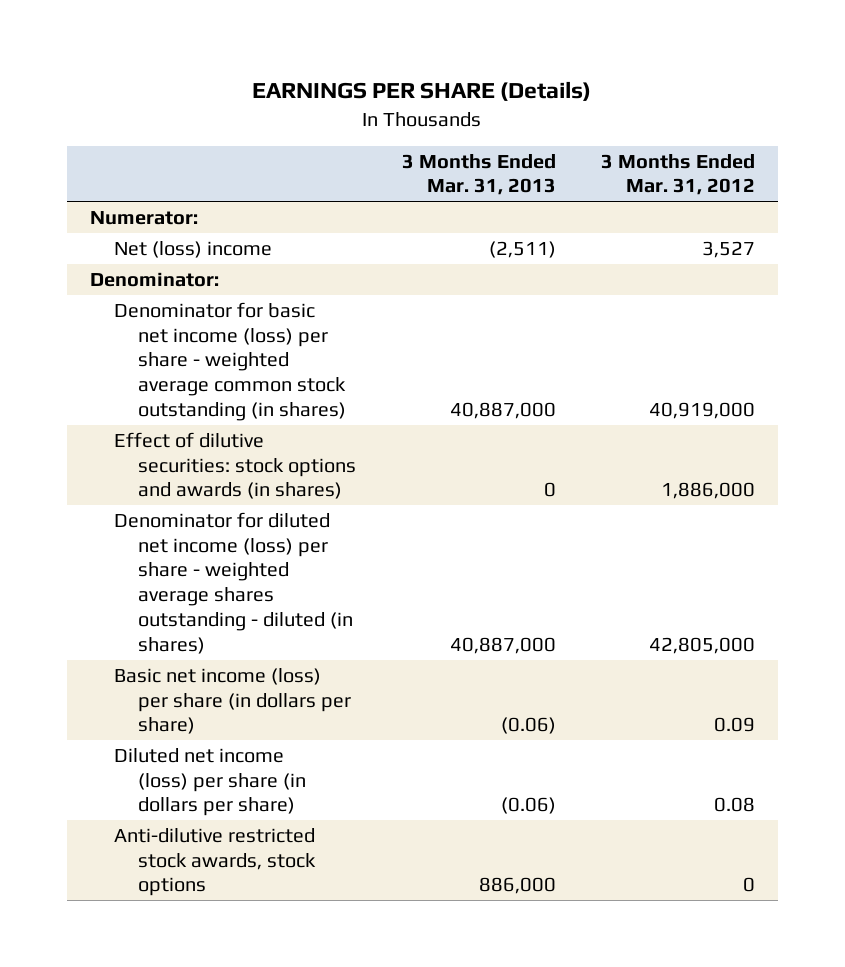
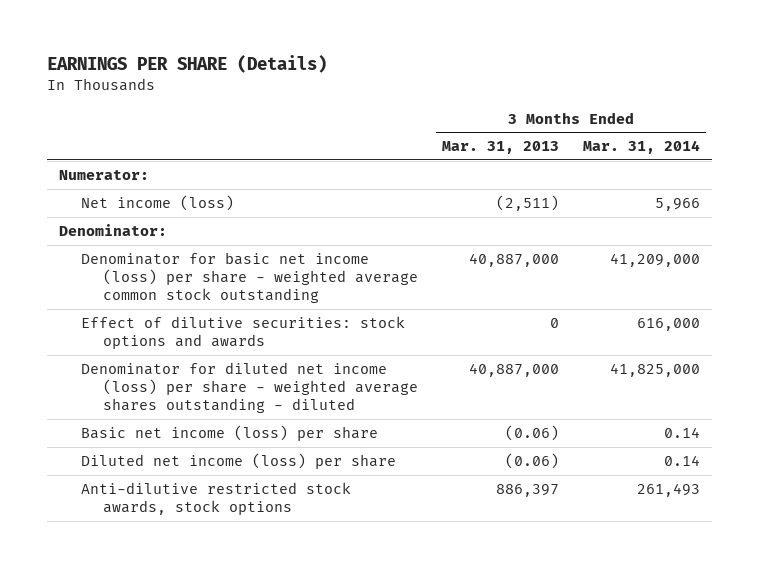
[600,153,755,196] 3 Months Ended Mar. 31, 2012 -> none
none -> [582,140,700,155] Mar. 31, 2014
[113,240,272,258] Net (loss) income -> [81,194,235,211] Net income (loss)
[113,301,347,422] Denominator for basic net income (loss) per share - weighted average common stock outstanding (in shares) -> [81,251,419,304] Denominator for basic net income (loss) per share - weighted average common stock outstanding
[113,431,357,500] Effect of dilutive securities: stock options and awards (in shares) -> [81,315,406,350] Effect of dilutive securities: stock options and awards
[113,511,354,654] Denominator for diluted net income (loss) per share - weighted average shares outstanding - diluted (in shares) -> [81,361,419,414] Denominator for diluted net income (loss) per share - weighted average shares outstanding - diluted
[113,667,352,735] Basic net income (loss) per share (in dollars per share) -> [81,424,379,441] Basic net income (loss) per share
[113,747,307,817] Diluted net income (loss) per share (in dollars per share) -> [81,452,397,469] Diluted net income (loss) per share
[478,877,556,895] 886,000 -> [496,483,560,497] 886,397

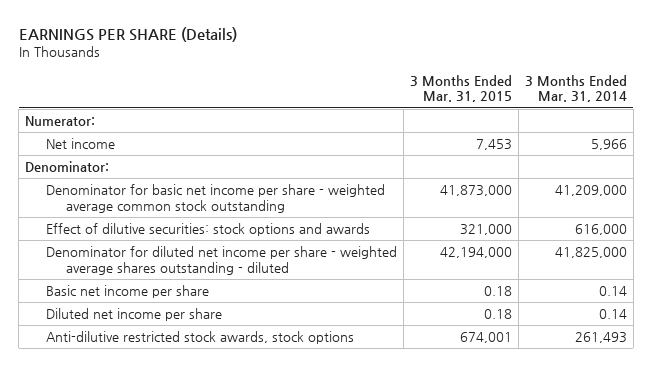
[442,141,560,155] Mar. 31, 2013 -> none
none -> [409,74,512,103] 3 Months Ended Mar. 31, 2015
[81,194,235,211] Net income (loss) -> [45,138,115,150] Net income
[81,251,419,304] Denominator for basic net income (loss) per share - weighted average common stock outstanding -> [45,184,385,213] Denominator for basic net income per share - weighted average common stock outstanding
[81,361,419,414] Denominator for diluted net income (loss) per share - weighted average shares outstanding - diluted -> [45,246,397,275] Denominator for diluted net income per share - weighted average shares outstanding - diluted
[81,424,379,441] Basic net income (loss) per share -> [45,285,209,299] Basic net income per share
[81,452,397,469] Diluted net income (loss) per share -> [45,308,222,322] Diluted net income per share

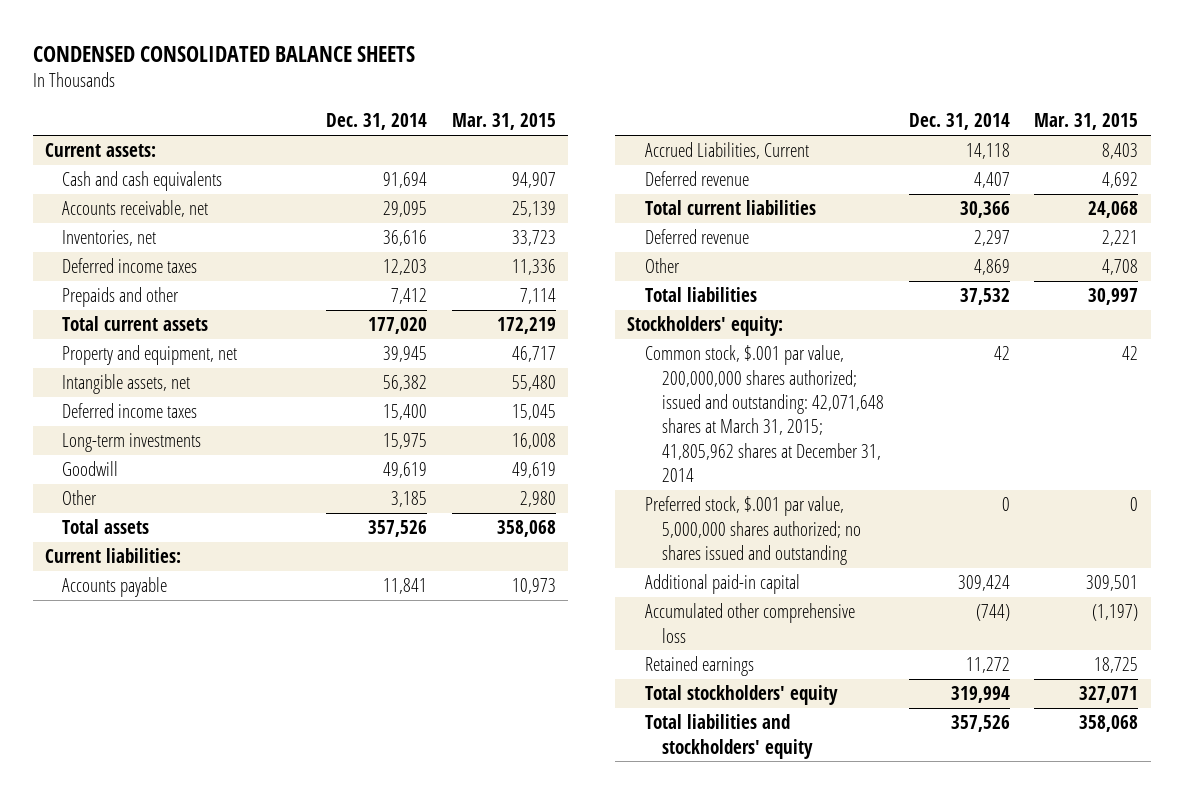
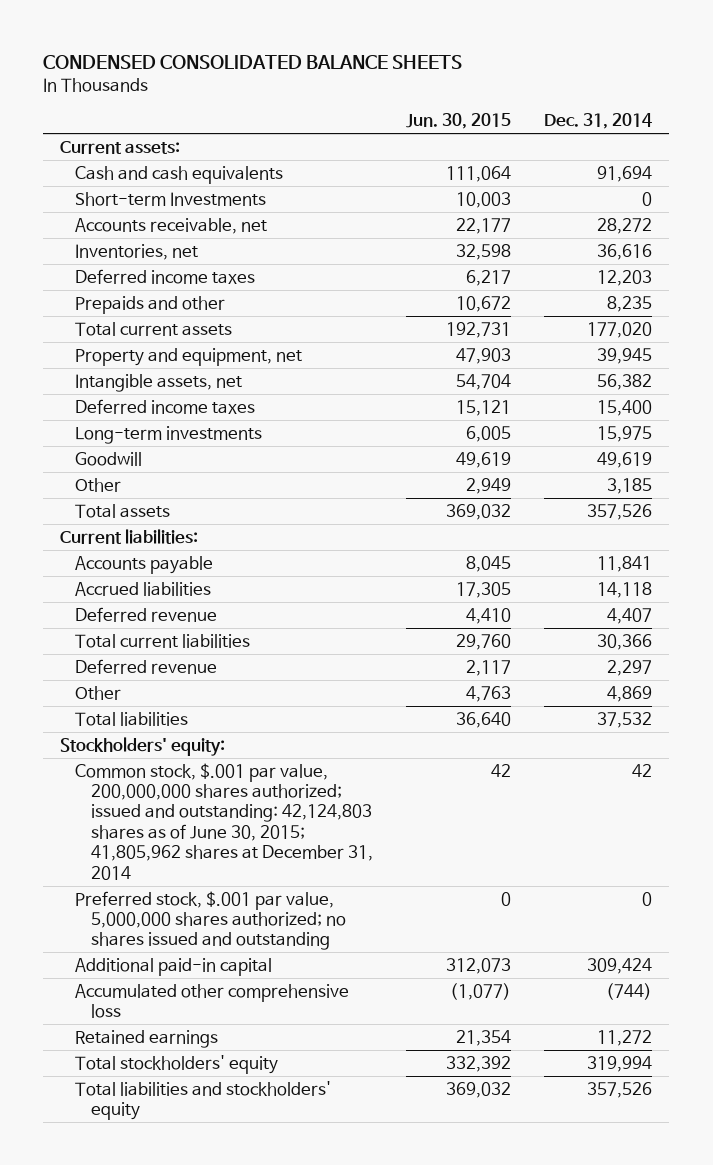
[451,113,556,131] Mar. 31, 2015 -> none
none -> [406,113,512,130] Jun. 30, 2015
none -> [75,191,267,206] Short-term Investments
[383,201,428,218] 29,095 -> [597,217,653,234] 28,272
[391,288,428,305] 7,412 -> [607,295,653,312] 8,235
[644,142,809,160] Accrued Liabilities, Current -> [75,581,212,596] Accrued liabilities
[644,345,885,483] Common stock, $.001 par value, 200,000,000 shares authorized; issued and outstanding: 42,071,648 shares at March 31, 2015; 41,805,962 shares at December 31, 2014 -> [75,762,373,880] Common stock, $.001 par value, 200,000,000 shares authorized; issued and outstanding: 42,124,803 shares as of June 30, 2015; 41,805,962 shares at December 31, 2014

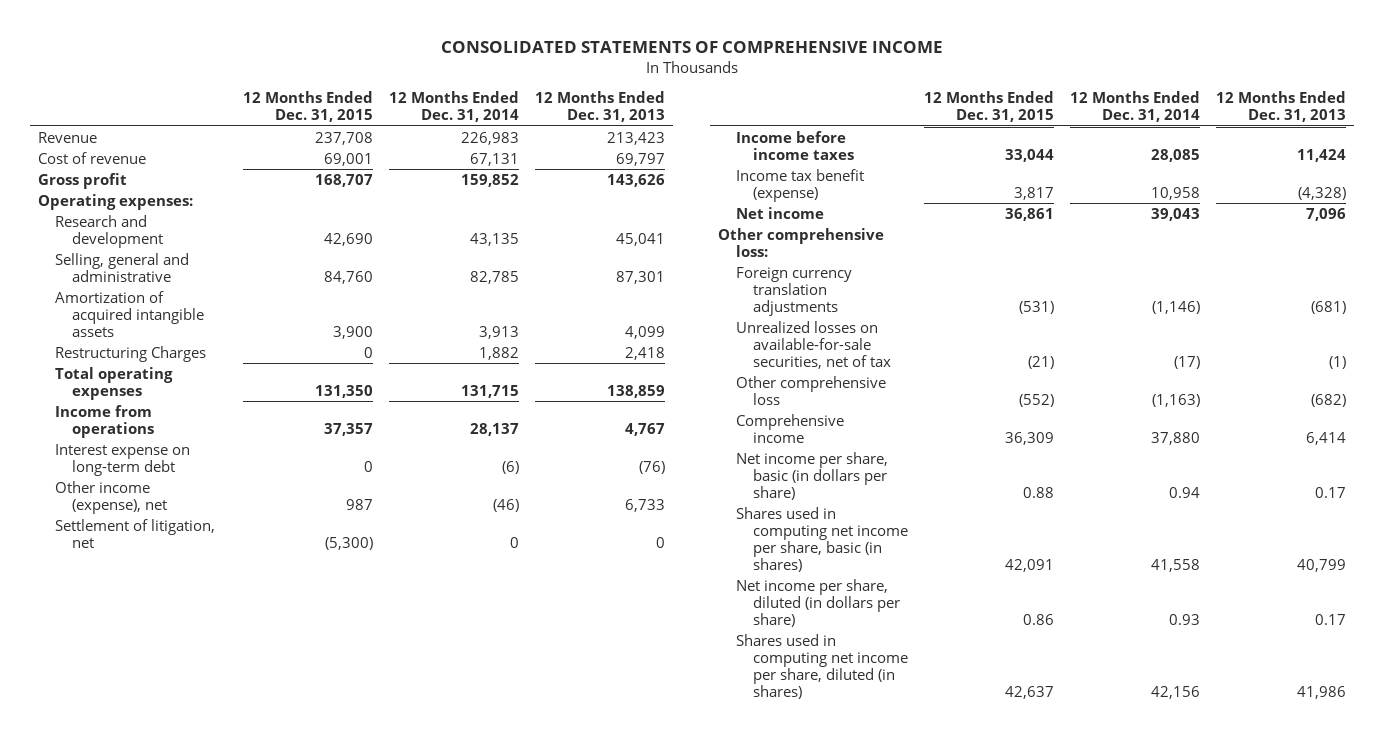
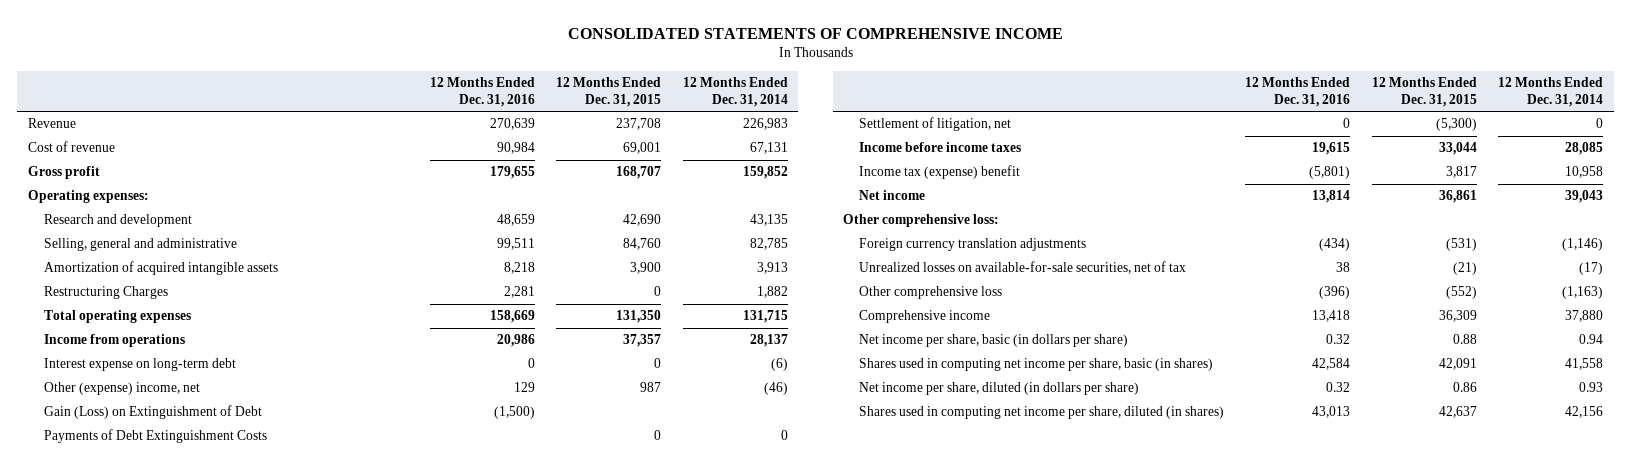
[535,91,666,123] 12 Months Ended Dec. 31, 2013 -> none
none -> [429,77,535,107] 12 Months Ended Dec. 31, 2016
[54,480,168,514] Other income (expense), net -> [43,382,200,396] Other (expense) income, net
none -> [43,405,262,420] Gain (Loss) on Extinguishment of Debt
none -> [43,429,267,444] Payments of Debt Extinguishment Costs
[735,168,864,202] Income tax benefit (expense) -> [858,165,1020,180] Income tax (expense) benefit

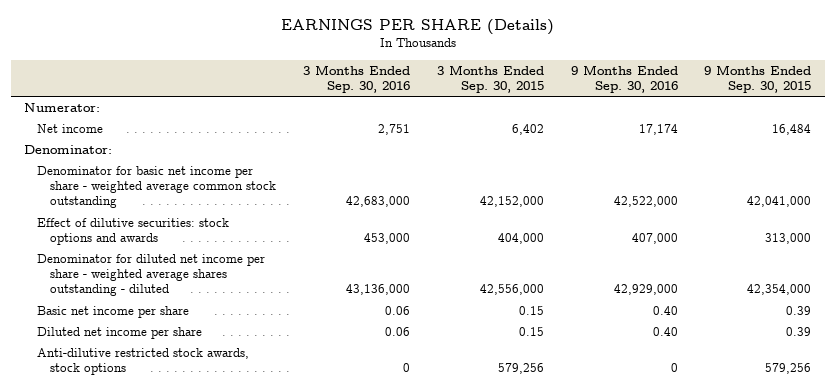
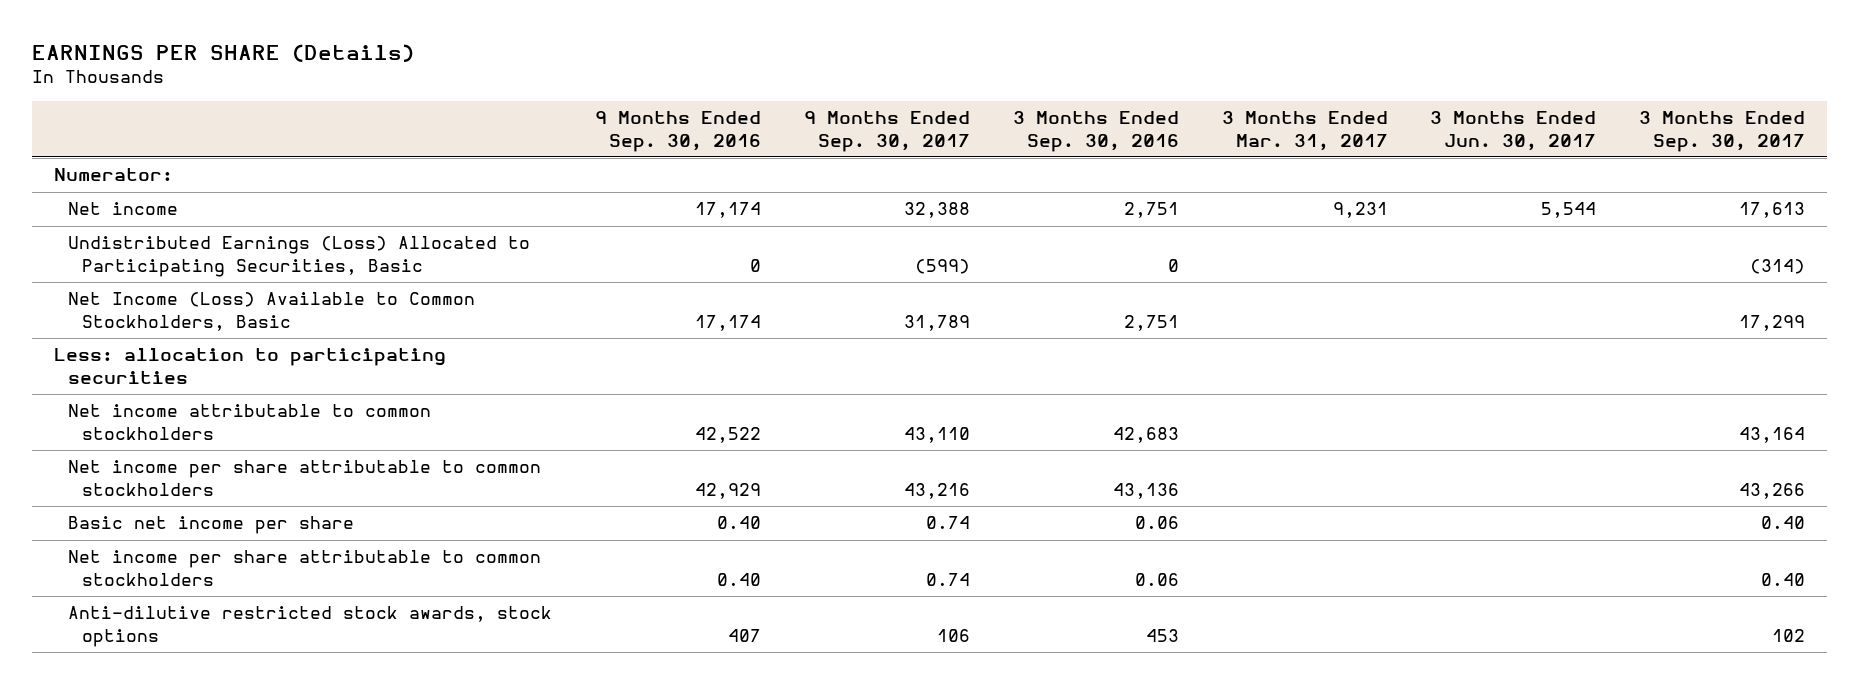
[436,64,544,93] 3 Months Ended Sep. 30, 2015 -> none
[704,64,812,93] 9 Months Ended Sep. 30, 2015 -> none
none -> [803,110,970,152] 9 Months Ended Sep. 30, 2017
none -> [1221,110,1388,151] 3 Months Ended Mar. 31, 2017
none -> [1430,110,1597,151] 3 Months Ended Jun. 30, 2017
none -> [1639,110,1806,152] 3 Months Ended Sep. 30, 2017
[37,217,230,246] Effect of dilutive securities: stock options and awards -> none
none -> [68,236,531,278] Undistributed Earnings (Loss) Allocated to Participating Securities, Basic
none -> [68,292,476,332] Net Income (Loss) Available to Common Stockholders, Basic
[23,144,112,154] Denominator: -> [53,348,446,385] Less: allocation to participating securities
[37,165,277,209] Denominator for basic net income per share - weighted average common stock outstanding -> [68,404,432,441] Net income attributable to common stockholders
[345,196,410,208] 42,683,000 -> [1112,427,1179,444] 42,683
[613,196,678,208] 42,522,000 -> [694,427,761,444] 42,522
[37,253,266,297] Denominator for diluted net income per share - weighted average shares outstanding - diluted -> [68,460,542,497] Net income per share attributable to common stockholders
[345,284,410,296] 43,136,000 -> [1112,483,1179,500] 43,136
[613,284,678,296] 42,929,000 -> [694,483,761,500] 42,929
[37,326,203,339] Diluted net income per share -> [68,550,542,587] Net income per share attributable to common stockholders
[402,363,410,373] 0 -> [1145,629,1179,643] 453
[670,363,678,373] 0 -> [727,629,761,643] 407

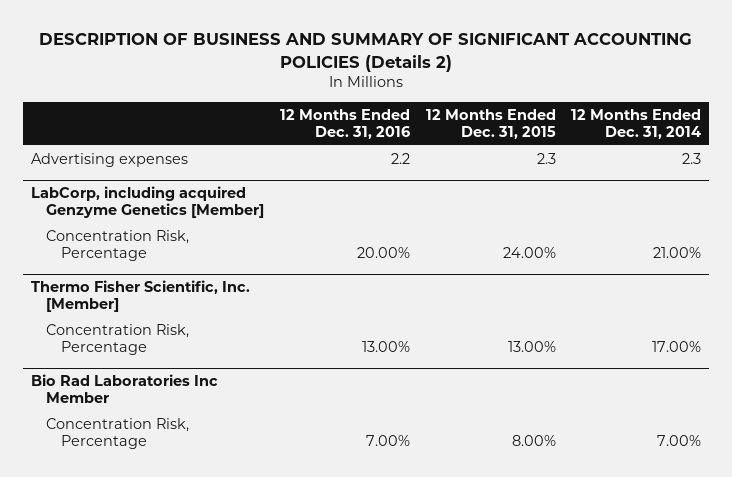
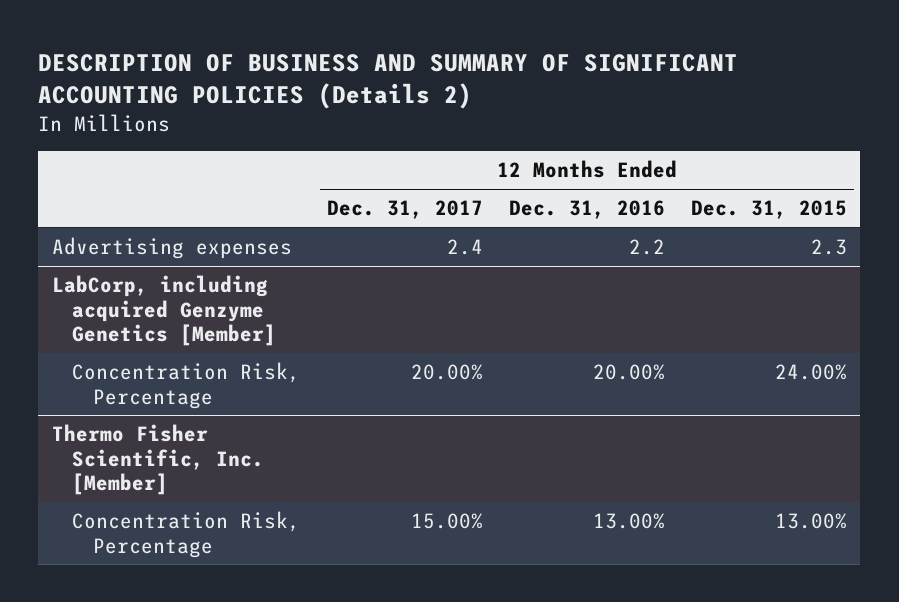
[571,108,702,139] 12 Months Ended Dec. 31, 2014 -> none
none -> [326,200,483,220] Dec. 31, 2017
[30,374,218,404] Bio Rad Laboratories Inc Member -> none
[45,417,189,449] Concentration Risk, Percentage -> none

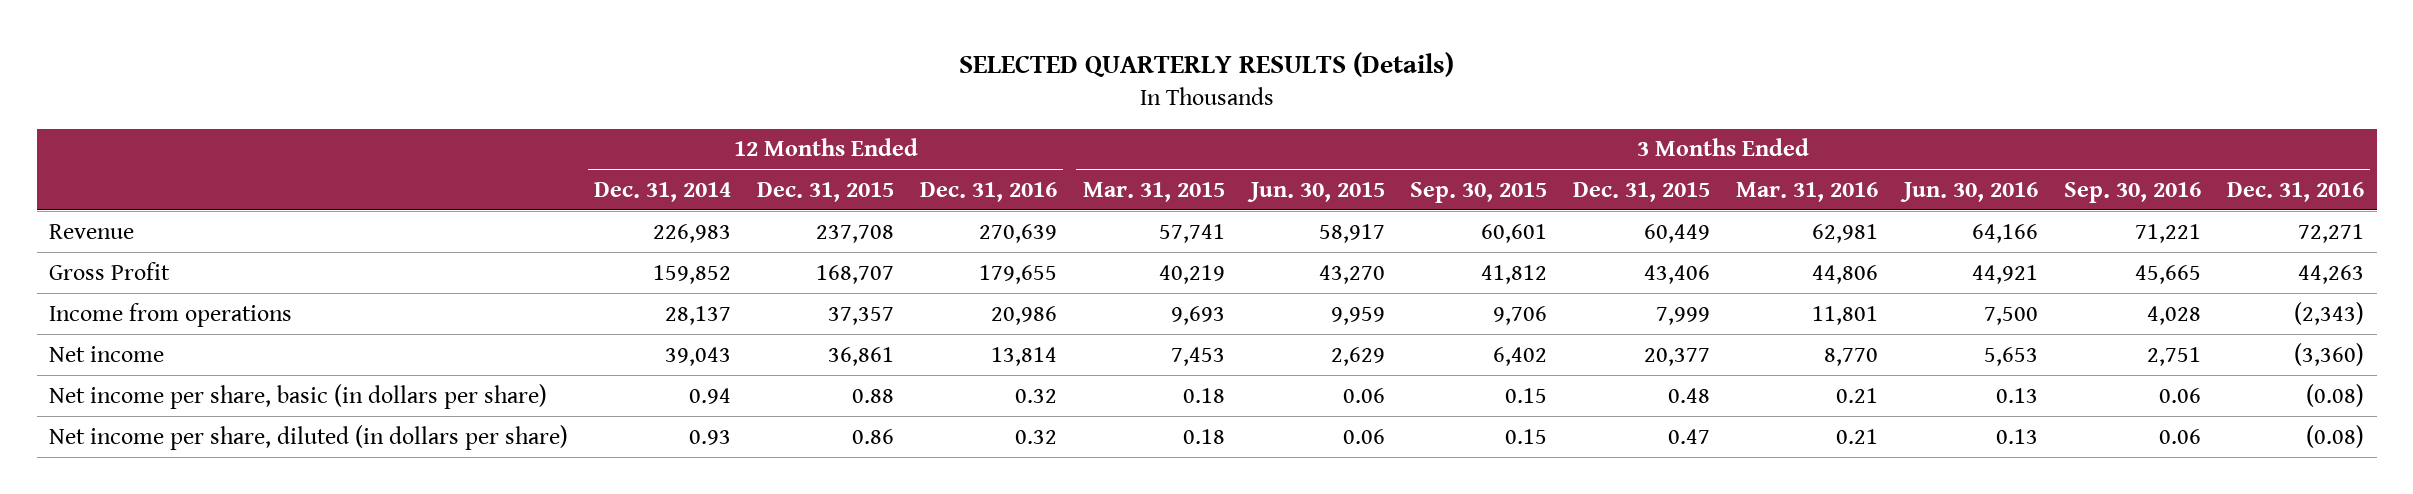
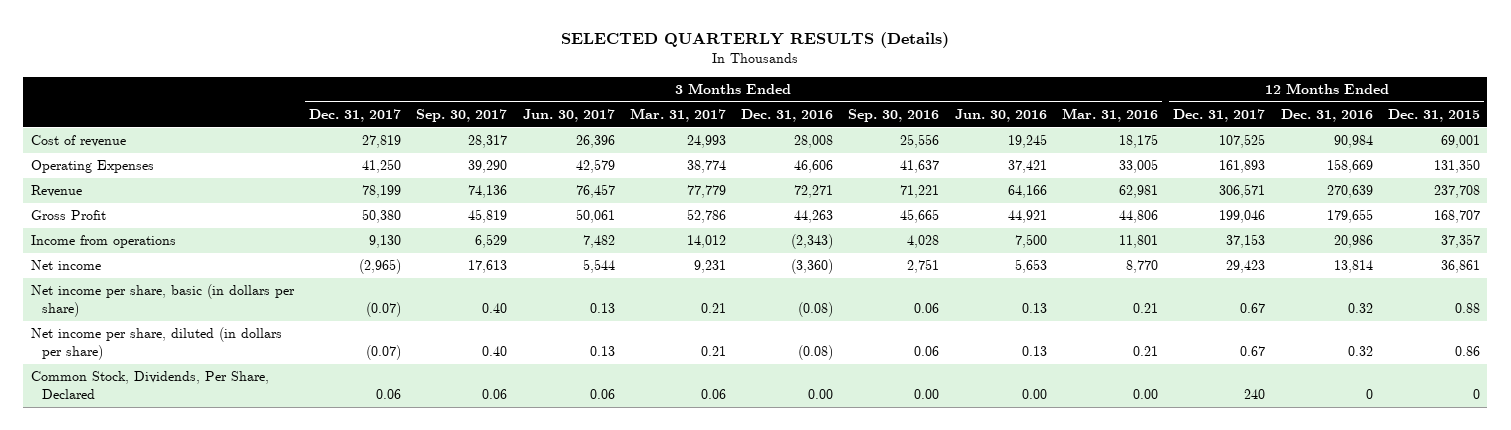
[594,181,732,202] Dec. 31, 2014 -> none
[1082,181,1225,202] Mar. 31, 2015 -> none
[1246,181,1385,202] Jun. 30, 2015 -> none
[1410,181,1548,203] Sep. 30, 2015 -> none
[1573,181,1711,202] Dec. 31, 2015 -> none
none -> [309,109,402,123] Dec. 31, 2017
none -> [416,109,508,123] Sep. 30, 2017
none -> [522,109,615,123] Jun. 30, 2017
none -> [629,108,726,123] Mar. 31, 2017
none -> [1173,109,1266,123] Dec. 31, 2017
none -> [30,135,126,148] Cost of revenue
none -> [30,160,154,174] Operating Expenses
none -> [30,371,269,399] Common Stock, Dividends, Per Share, Declared

